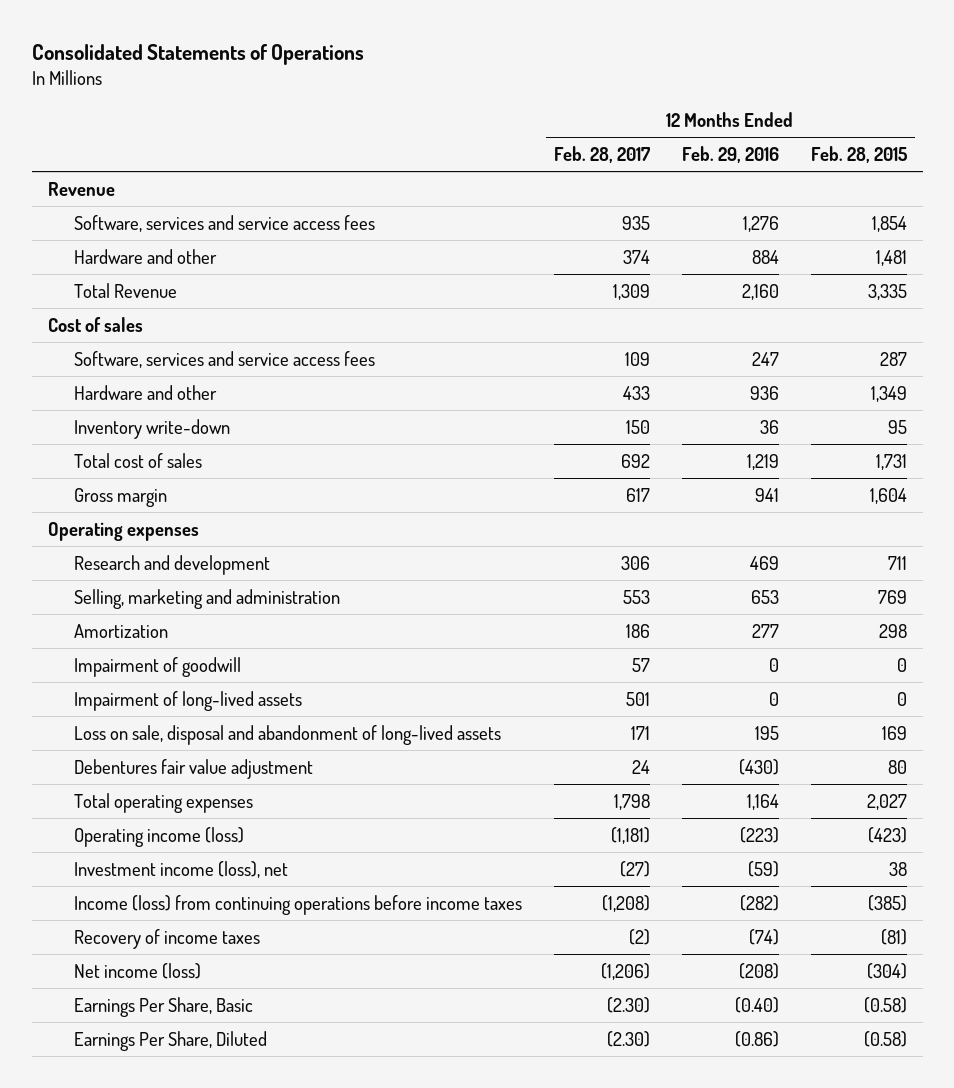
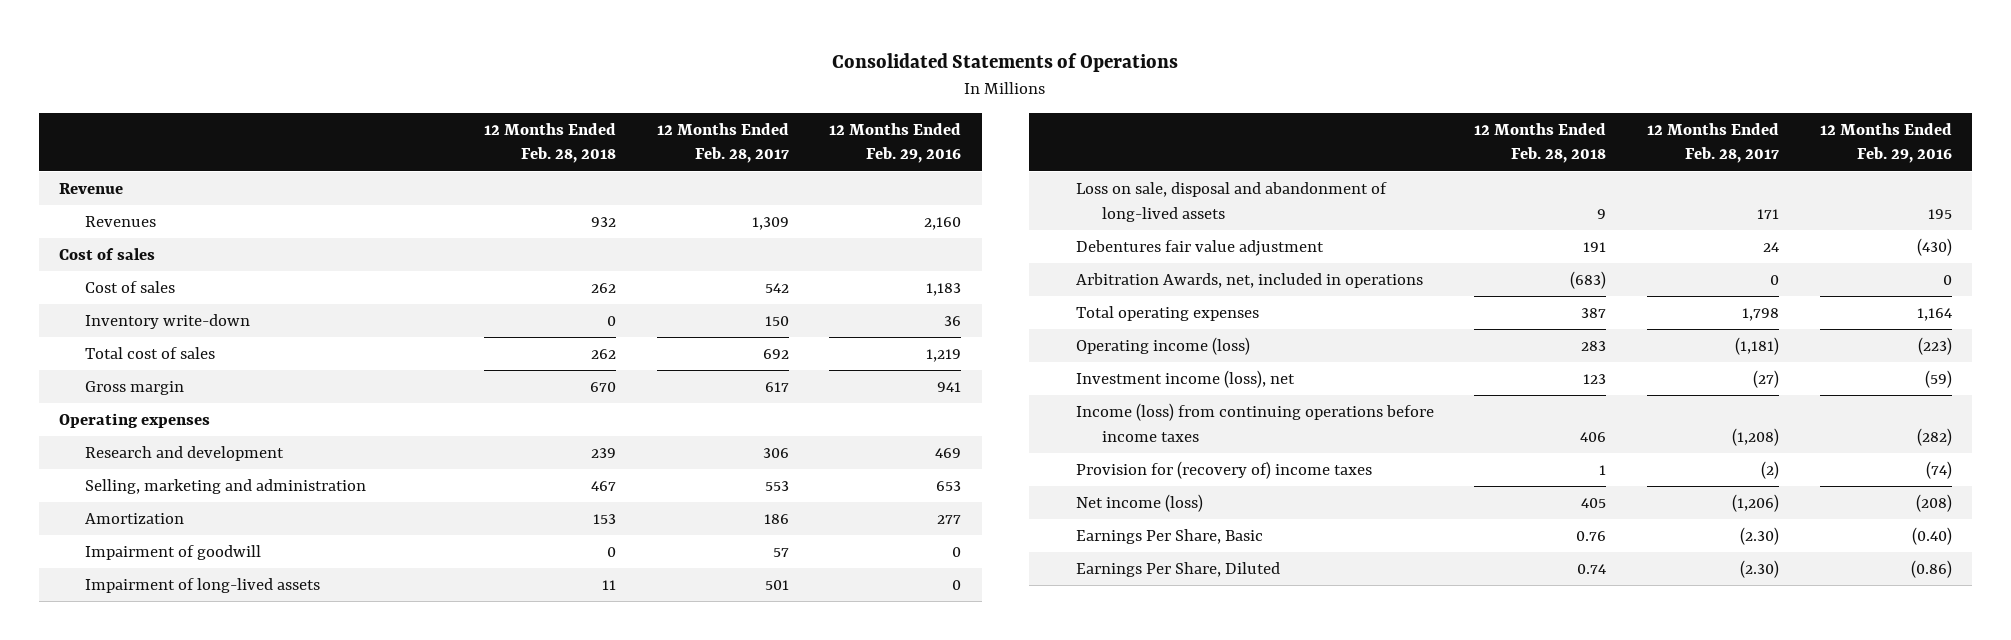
[810,145,907,163] Feb. 28, 2015 -> none
none -> [483,122,616,164] 12 Months Ended Feb. 28, 2018
[74,214,376,232] Software, services and service access fees -> none
[74,248,218,264] Hardware and other -> none
[74,282,178,298] Total Revenue -> [85,216,157,228] Revenues
[74,350,376,368] Software, services and service access fees -> none
[74,384,218,400] Hardware and other -> none
none -> [85,281,176,294] Cost of sales
none -> [1075,273,1423,289] Arbitration Awards, net, included in operations
[74,928,261,949] Recovery of income taxes -> [1075,461,1372,480] Provision for (recovery of) income taxes

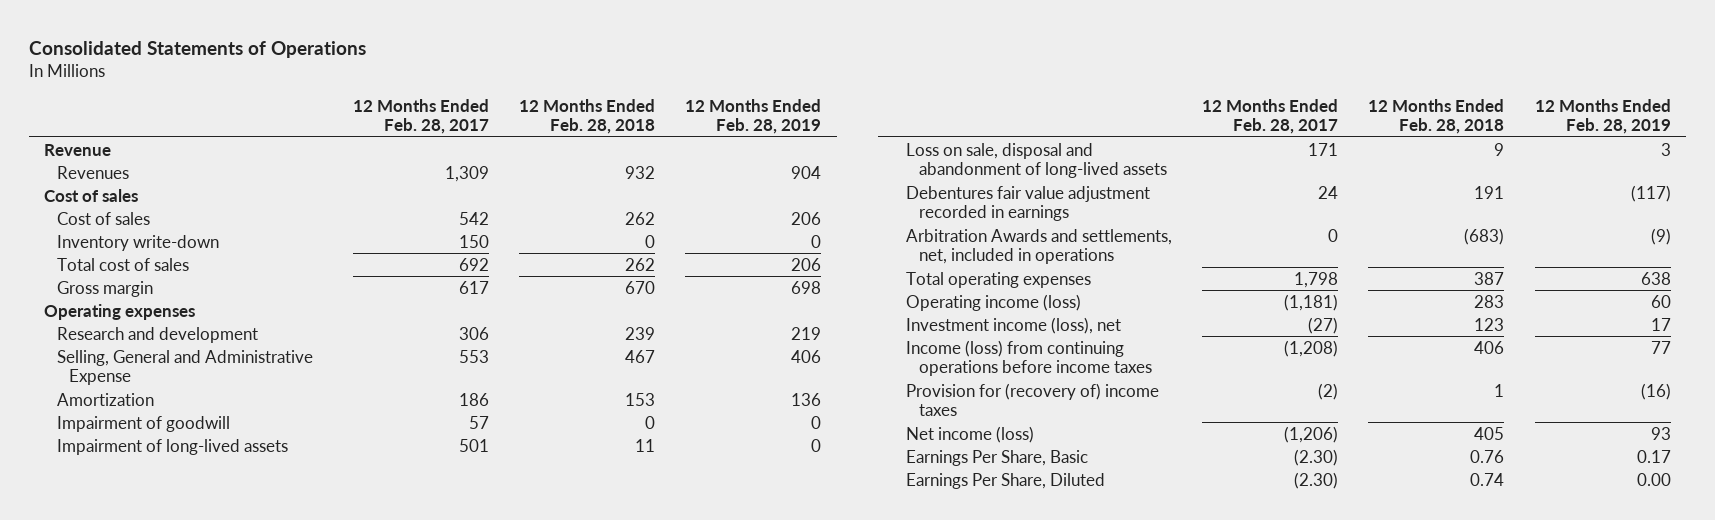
[829,122,962,164] 12 Months Ended Feb. 29, 2016 -> none
none -> [685,98,822,134] 12 Months Ended Feb. 28, 2019
[85,479,367,495] Selling, marketing and administration -> [56,349,313,385] Selling, General and Administrative Expense
[1075,240,1324,257] Debentures fair value adjustment -> [905,185,1150,221] Debentures fair value adjustment recorded in earnings
[1075,273,1423,289] Arbitration Awards, net, included in operations -> [905,228,1172,264] Arbitration Awards and settlements, net, included in operations

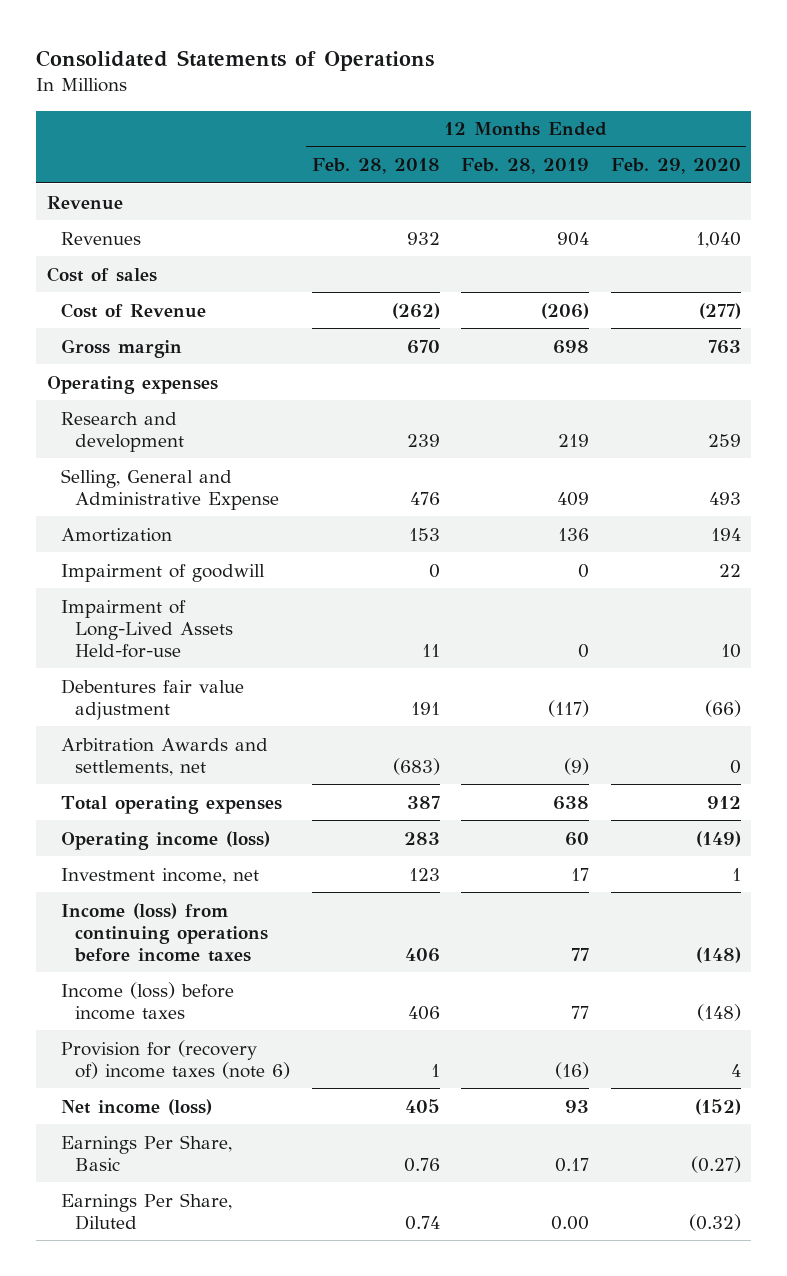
[353,98,490,134] 12 Months Ended Feb. 28, 2017 -> none
none -> [610,158,741,175] Feb. 29, 2020
[56,211,150,225] Cost of sales -> none
[56,234,219,251] Inventory write-down -> none
[56,257,189,271] Total cost of sales -> [61,302,207,318] Cost of Revenue
[625,257,656,271] 262 -> [391,302,440,319] (262)
[791,257,822,271] 206 -> [541,302,590,319] (206)
[625,349,656,363] 467 -> [409,491,440,505] 476
[791,349,822,363] 406 -> [557,491,590,506] 409
[905,142,1167,178] Loss on sale, disposal and abandonment of long-lived assets -> none
[56,438,288,455] Impairment of long-lived assets -> [61,599,234,658] Impairment of Long-Lived Assets Held-for-use
[905,185,1150,221] Debentures fair value adjustment recorded in earnings -> [61,678,245,720] Debentures fair value adjustment
[905,228,1172,264] Arbitration Awards and settlements, net, included in operations -> [61,737,269,776] Arbitration Awards and settlements, net
[905,316,1121,334] Investment income (loss), net -> [61,867,260,884] Investment income, net
none -> [61,981,235,1020] Income (loss) before income taxes
[905,382,1159,416] Provision for (recovery of) income taxes -> [61,1039,291,1079] Provision for (recovery of) income taxes (note 6)

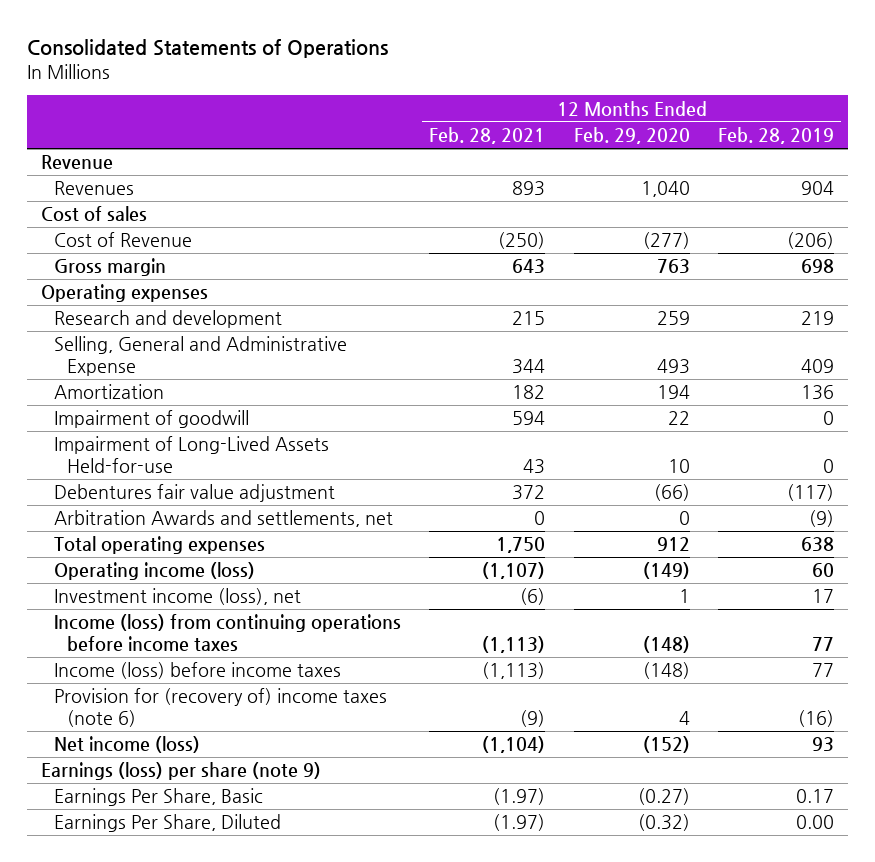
[311,158,440,175] Feb. 28, 2018 -> none
none -> [429,126,546,144] Feb. 28, 2021
[61,867,260,884] Investment income, net -> [54,588,302,606] Investment income (loss), net
none -> [41,762,322,781] Earnings (loss) per share (note 9)

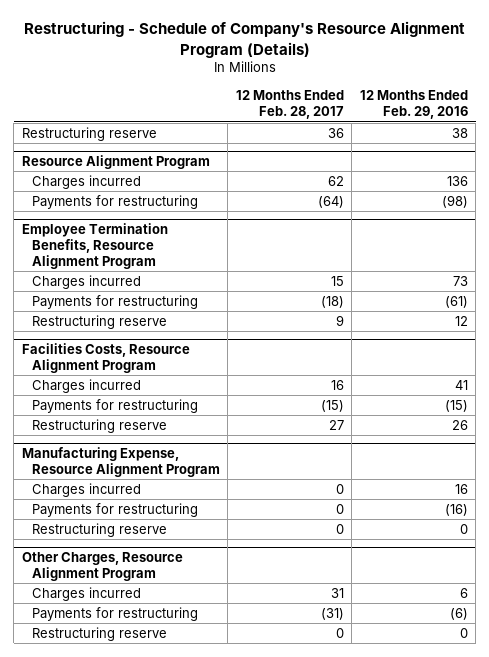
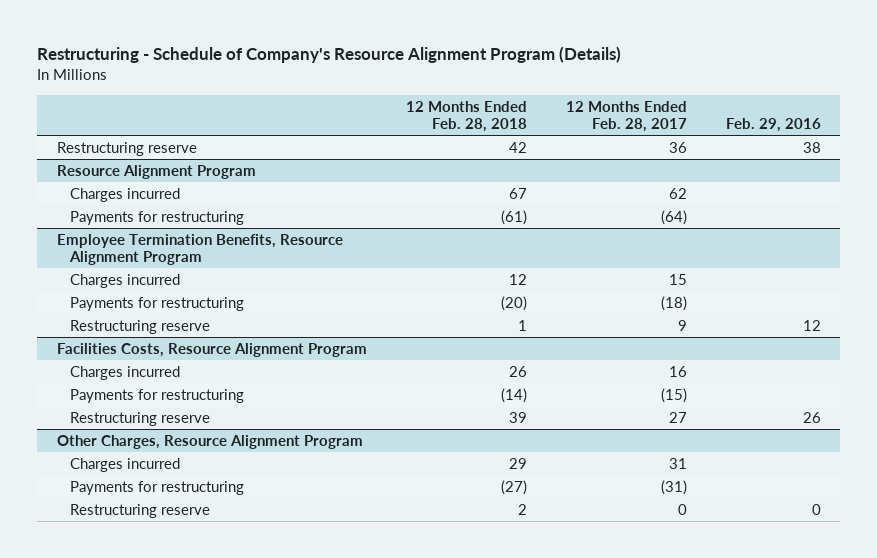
[359,90,468,120] 12 Months Ended Feb. 29, 2016 -> none
none -> [405,100,527,132] 12 Months Ended Feb. 28, 2018
none -> [725,117,821,132] Feb. 29, 2016
[21,446,220,477] Manufacturing Expense, Resource Alignment Program -> none
[31,482,141,497] Charges incurred -> none
[31,502,198,517] Payments for restructuring -> none
[31,522,167,537] Restructuring reserve -> none

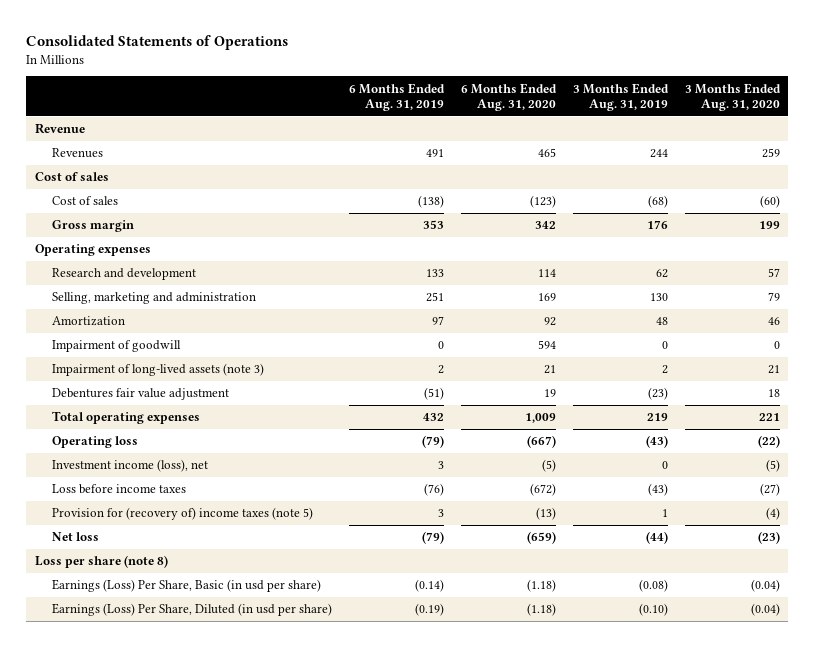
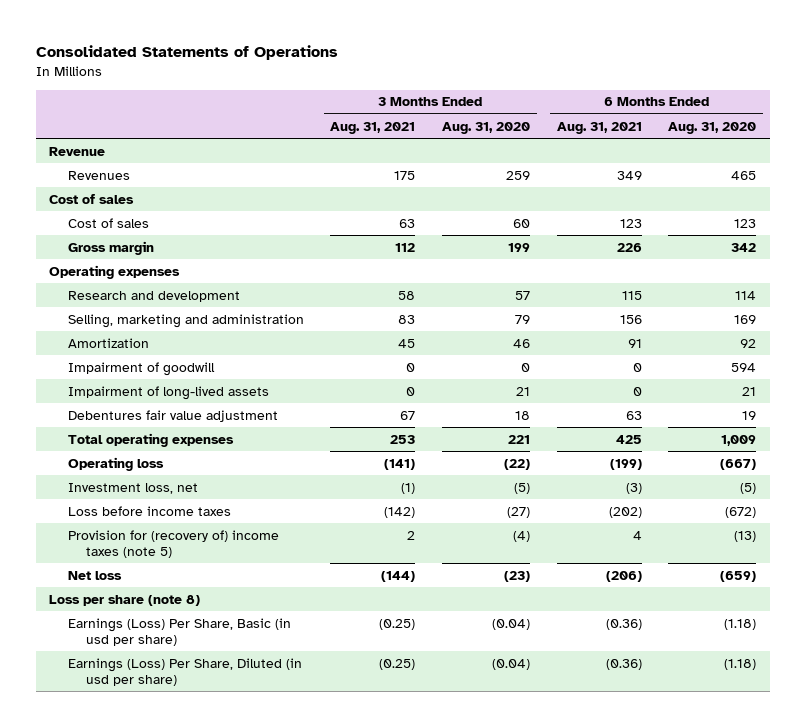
[349,82,446,111] 6 Months Ended Aug. 31, 2019 -> none
[573,82,670,111] 3 Months Ended Aug. 31, 2019 -> none
none -> [330,121,416,134] Aug. 31, 2021
none -> [556,121,642,134] Aug. 31, 2021
[530,195,557,209] (123) -> [734,218,757,228] 123
[760,195,781,209] (60) -> [513,218,531,228] 60
[52,363,265,377] Impairment of long-lived assets (note 3) -> [67,385,269,400] Impairment of long-lived assets
[52,459,209,473] Investment income (loss), net -> [67,482,198,494] Investment loss, net

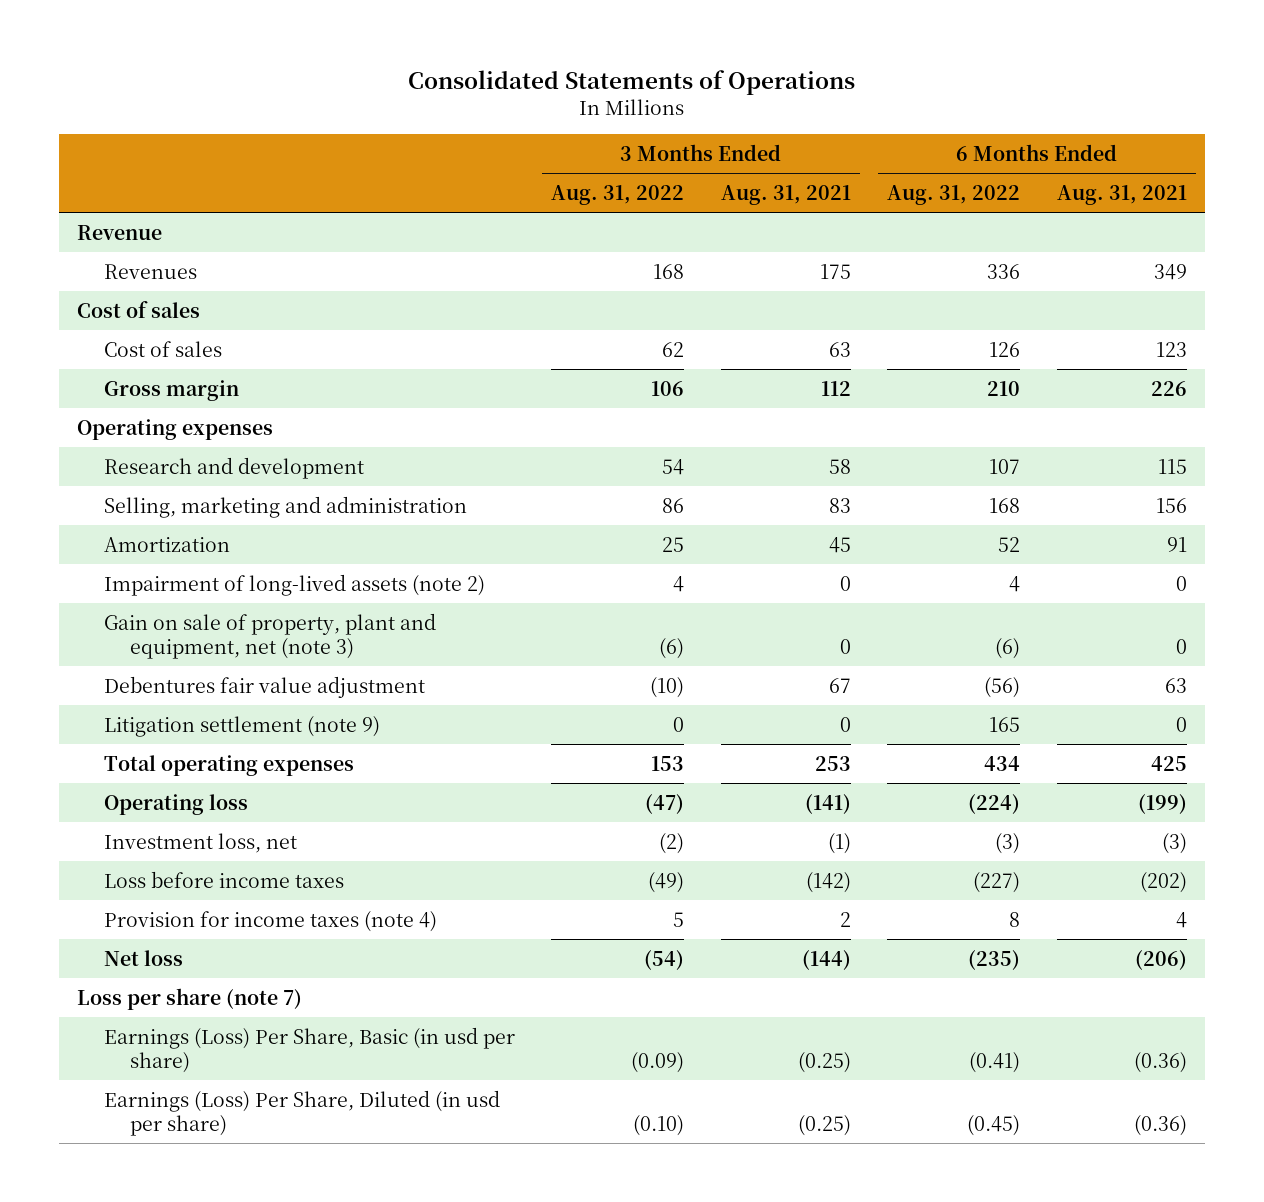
[442,121,531,134] Aug. 31, 2020 -> none
[668,121,757,134] Aug. 31, 2020 -> none
none -> [551,184,685,205] Aug. 31, 2022
none -> [887,184,1021,205] Aug. 31, 2022
[67,361,215,376] Impairment of goodwill -> none
[67,385,269,400] Impairment of long-lived assets -> [103,573,485,596] Impairment of long-lived assets (note 2)
none -> [103,612,436,660] Gain on sale of property, plant and equipment, net (note 3)
none -> [103,715,380,737] Litigation settlement (note 9)
[67,529,279,558] Provision for (recovery of) income taxes (note 5) -> [103,910,437,932] Provision for income taxes (note 4)
[48,594,200,606] Loss per share (note 8) -> [77,987,303,1010] Loss per share (note 7)

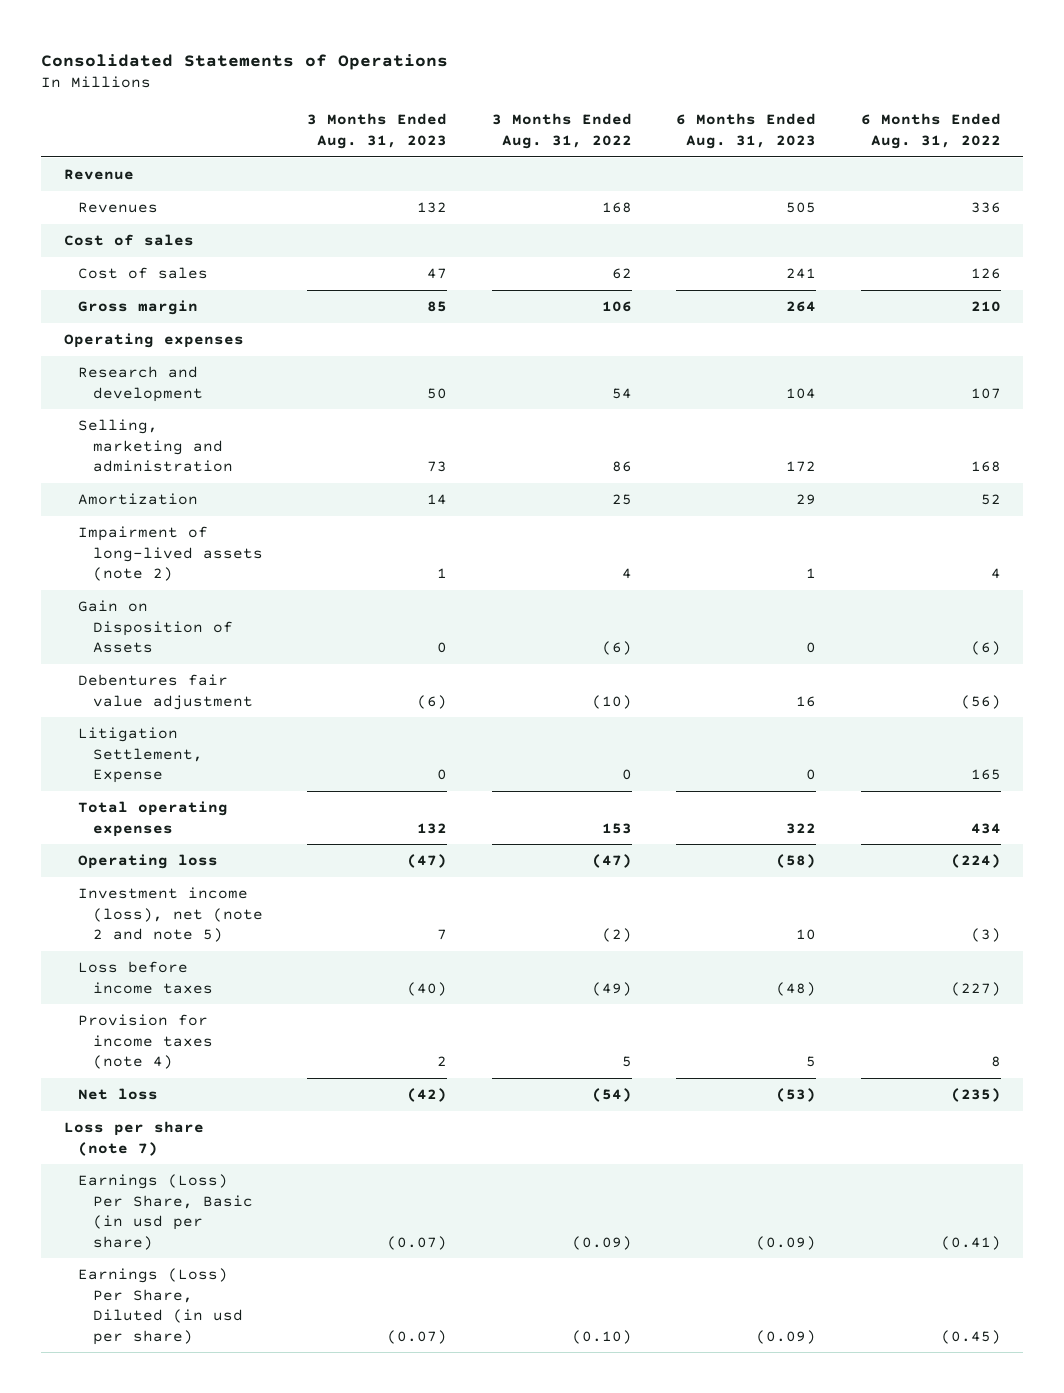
[720,184,851,205] Aug. 31, 2021 -> none
[1056,184,1187,205] Aug. 31, 2021 -> none
none -> [307,113,448,149] 3 Months Ended Aug. 31, 2023
none -> [676,113,817,149] 6 Months Ended Aug. 31, 2023
[103,612,436,660] Gain on sale of property, plant and equipment, net (note 3) -> [78,600,233,654] Gain on Disposition of Assets
[103,715,380,737] Litigation settlement (note 9) -> [78,727,203,784] Litigation Settlement, Expense
[103,832,297,853] Investment loss, net -> [78,887,263,943] Investment income (loss), net (note 2 and note 5)

